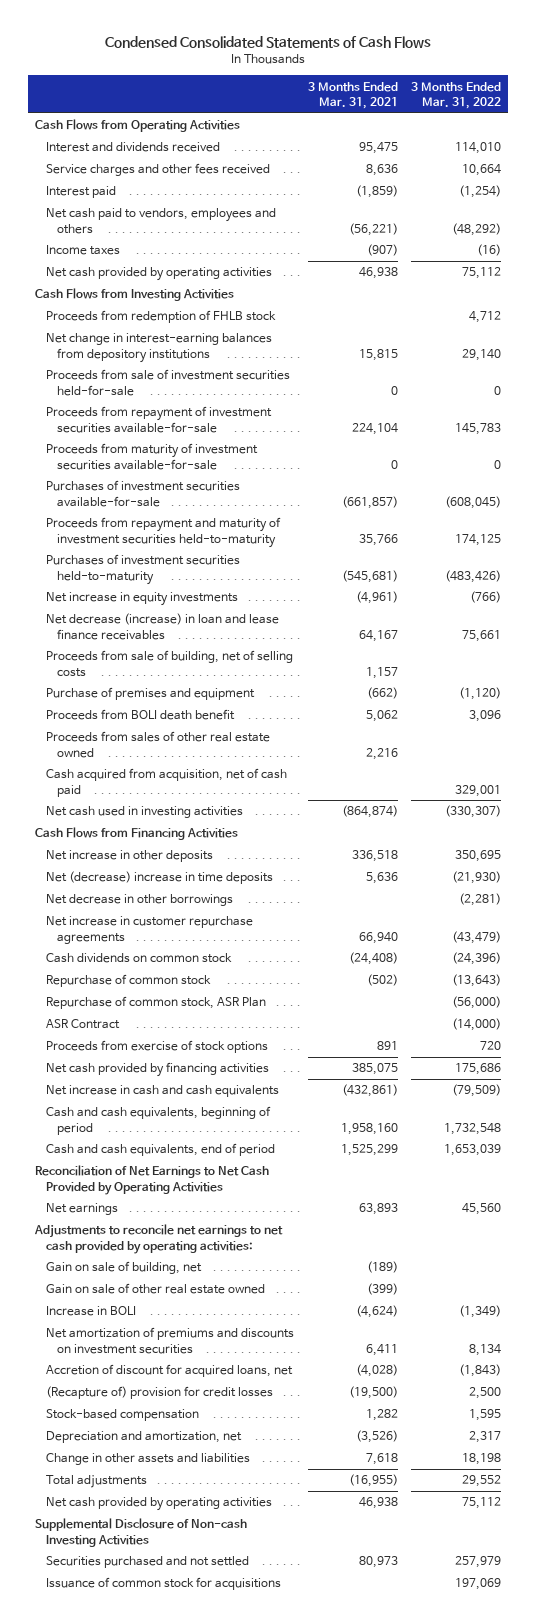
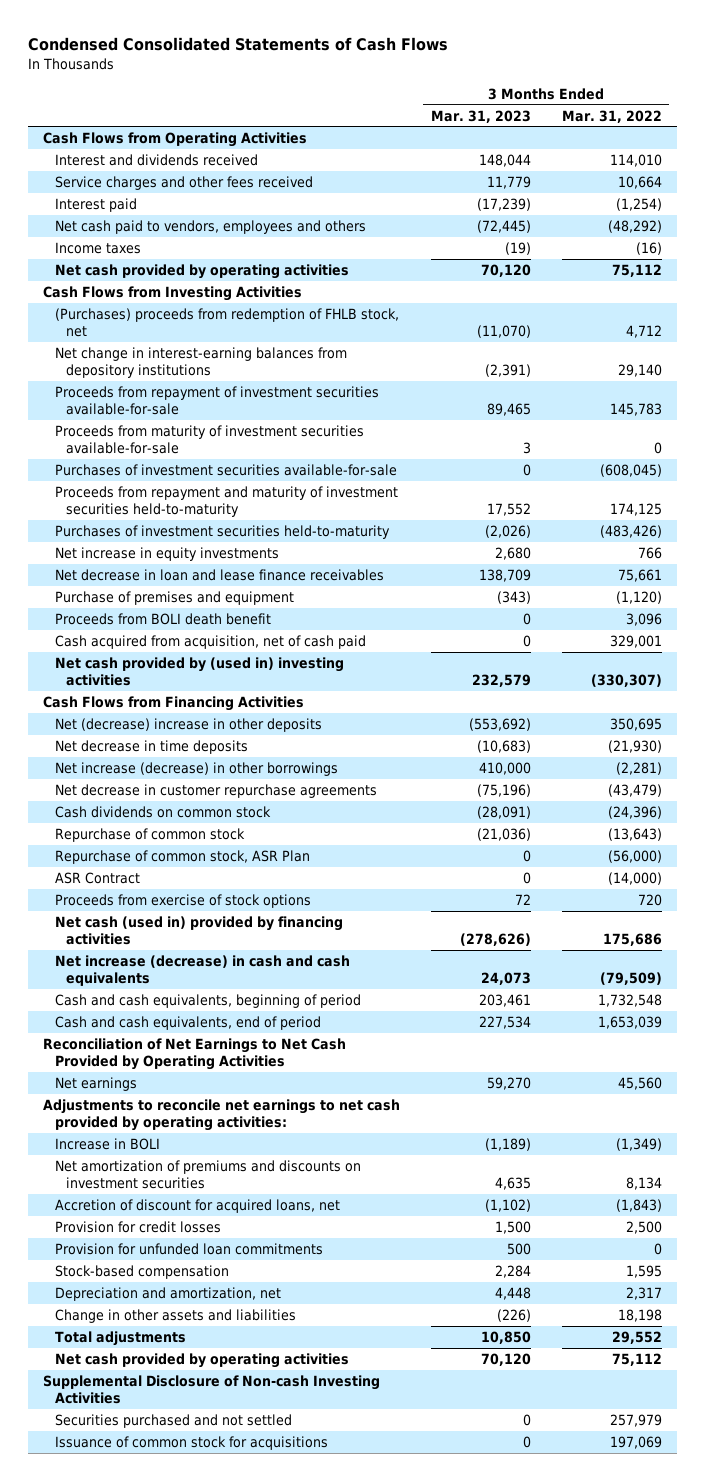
[307,81,398,110] 3 Months Ended Mar. 31, 2021 -> none
none -> [430,109,531,123] Mar. 31, 2023
[46,310,277,324] Proceeds from redemption of FHLB stock -> [54,308,399,337] (Purchases) proceeds from redemption of FHLB stock, net
[46,369,291,396] Proceeds from sale of investment securities held-for-sale -> none
[46,650,294,677] Proceeds from sale of building, net of selling costs -> none
[470,591,502,604] (766) -> [637,547,662,560] 766
[46,613,280,640] Net decrease (increase) in loan and lease finance receivables -> [54,569,384,582] Net decrease in loan and lease finance receivables
[46,731,271,758] Proceeds from sales of other real estate owned -> none
[46,806,244,819] Net cash used in investing activities -> [54,657,344,686] Net cash provided by (used in) investing activities
[46,850,214,863] Net increase in other deposits -> [54,718,322,733] Net (decrease) increase in other deposits
[46,871,274,885] Net (decrease) increase in time deposits -> [54,740,248,755] Net decrease in time deposits
[46,894,234,907] Net decrease in other borrowings -> [54,762,338,777] Net increase (decrease) in other borrowings
[46,916,254,944] Net increase in customer repurchase agreements -> [54,784,377,799] Net decrease in customer repurchase agreements
[46,1062,270,1078] Net cash provided by financing activities -> [54,916,343,945] Net cash (used in) provided by financing activities
[46,1085,280,1098] Net increase in cash and cash equivalents -> [54,955,350,986] Net increase (decrease) in cash and cash equivalents
[46,1261,203,1275] Gain on sale of building, net -> none
[46,1283,266,1295] Gain on sale of other real estate owned -> none
[46,1386,274,1400] (Recapture of) provision for credit losses -> [54,1221,221,1234] Provision for credit losses
none -> [54,1243,323,1256] Provision for unfunded loan commitments

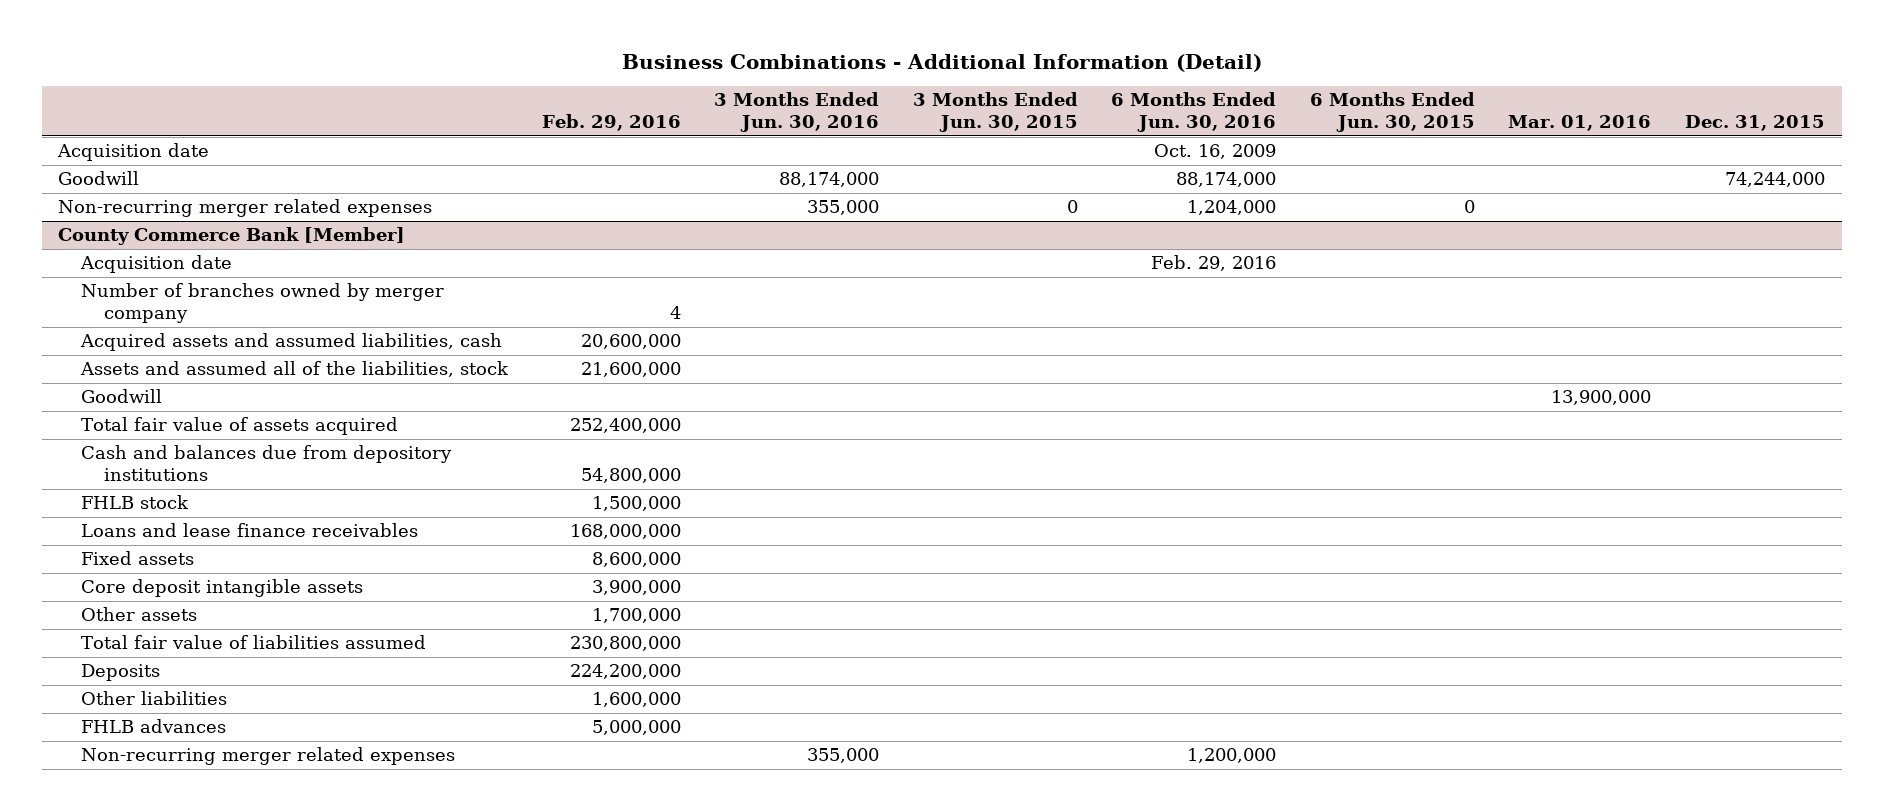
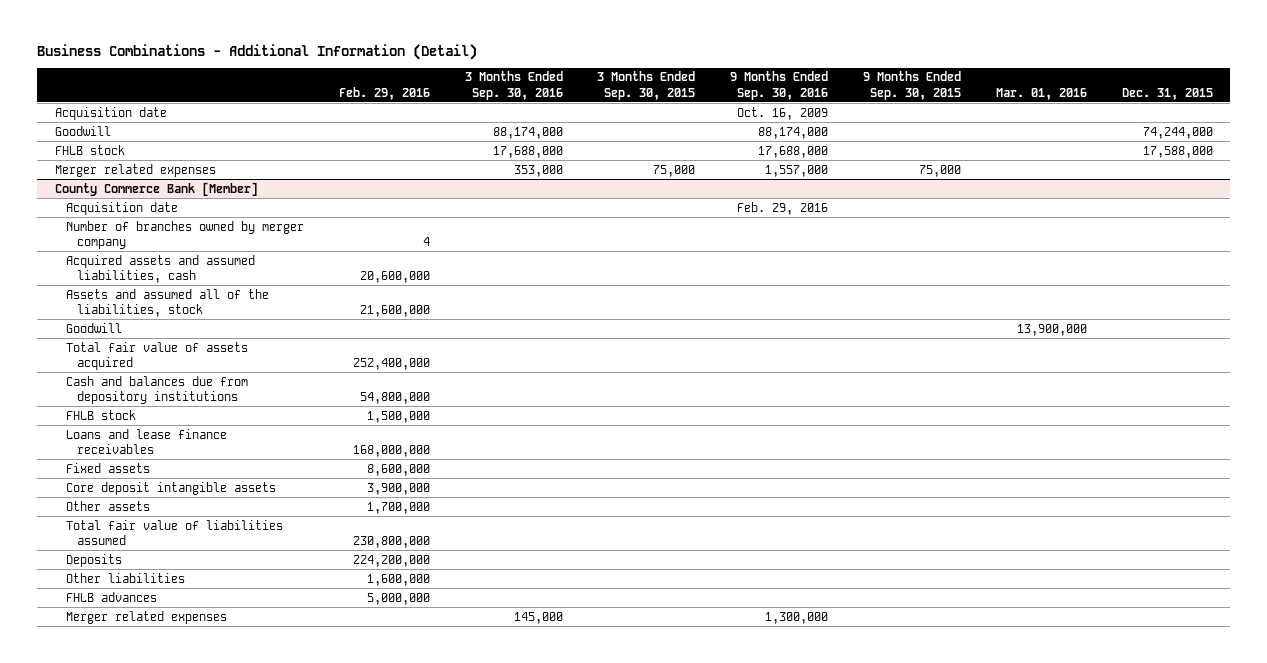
[714,92,880,133] 3 Months Ended Jun. 30, 2016 -> none
[912,92,1078,133] 3 Months Ended Jun. 30, 2015 -> none
[1111,92,1277,133] 6 Months Ended Jun. 30, 2016 -> none
[1309,92,1475,133] 6 Months Ended Jun. 30, 2015 -> none
none -> [464,71,563,100] 3 Months Ended Sep. 30, 2016
none -> [597,71,696,100] 3 Months Ended Sep. 30, 2015
none -> [730,71,829,100] 9 Months Ended Sep. 30, 2016
none -> [863,71,962,100] 9 Months Ended Sep. 30, 2015
none -> [54,144,125,155] FHLB stock
[58,199,433,218] Non-recurring merger related expenses -> [54,163,216,177] Merger related expenses
[81,747,456,766] Non-recurring merger related expenses -> [65,610,227,624] Merger related expenses

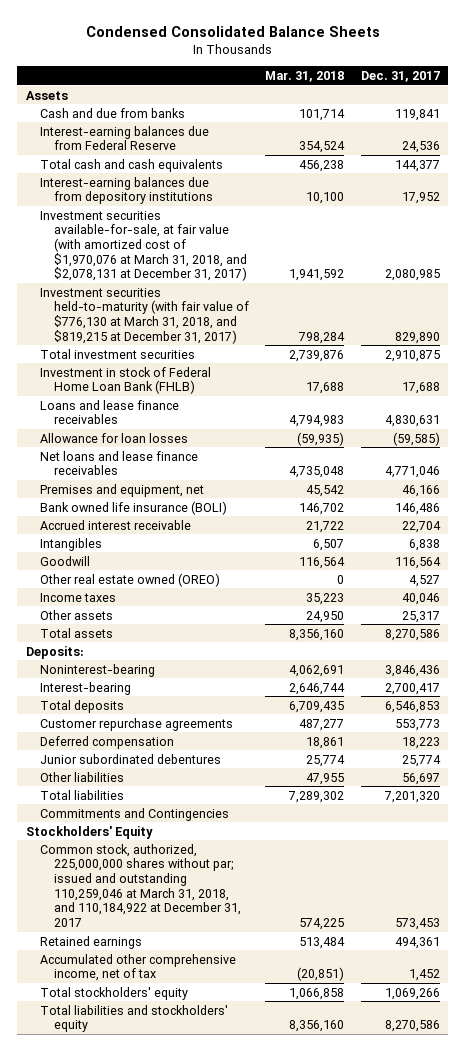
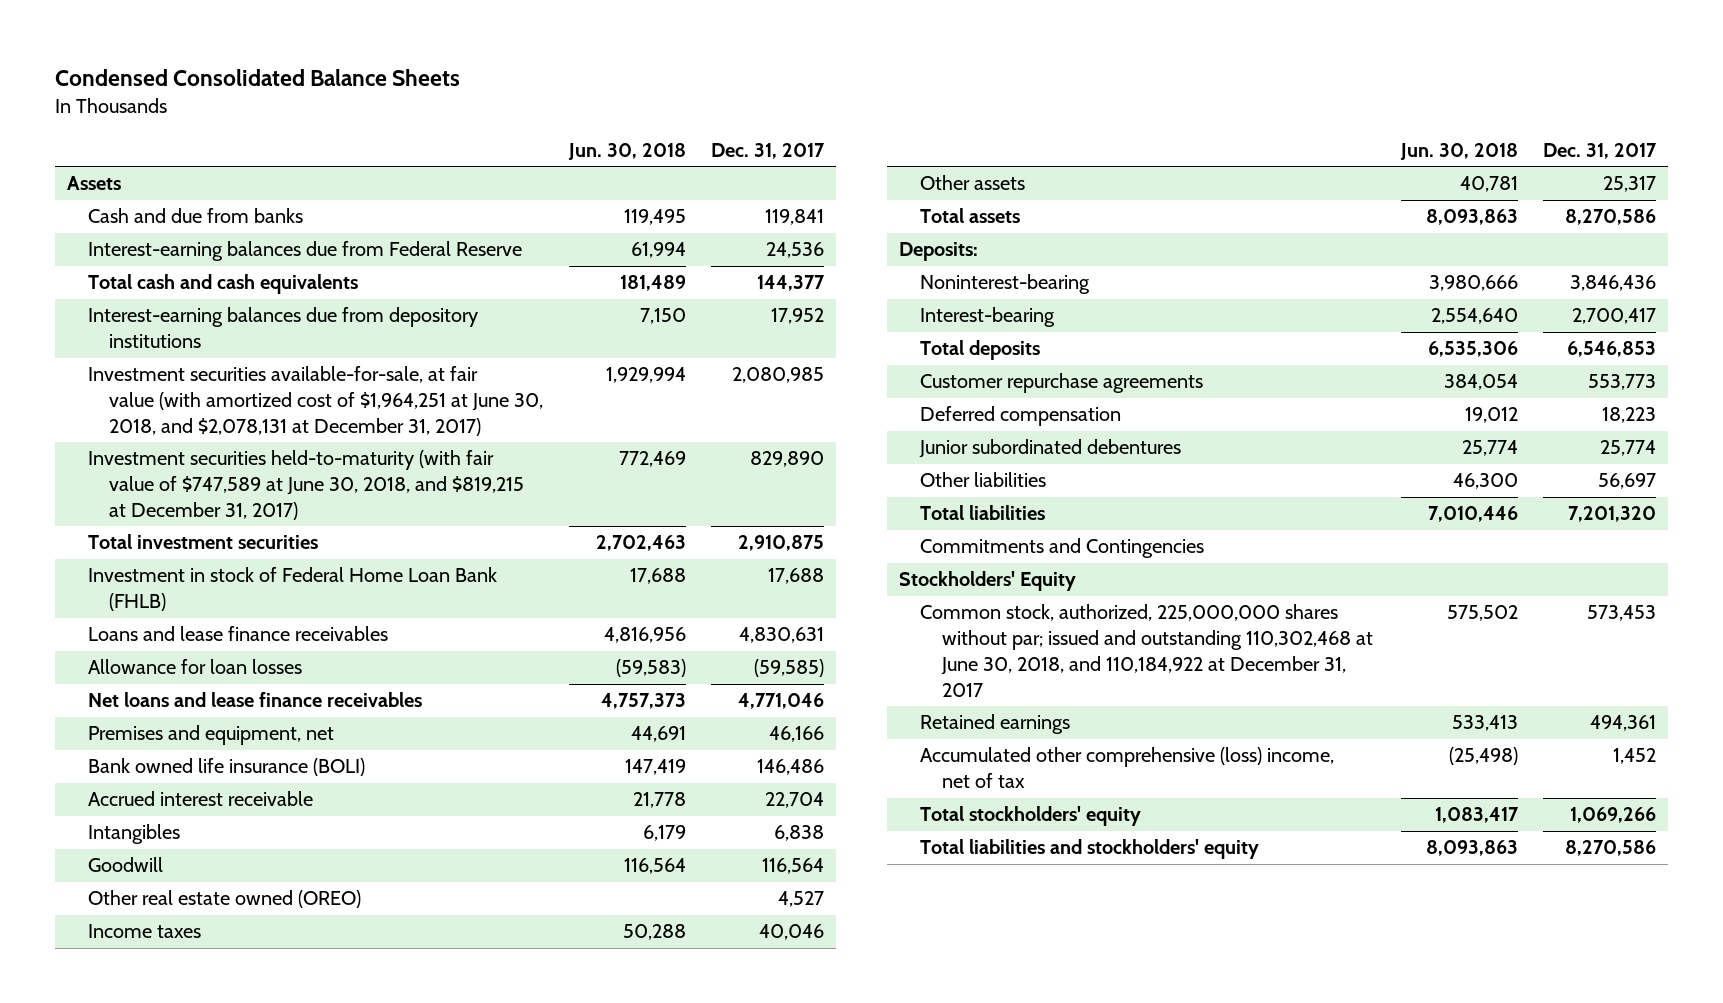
[265,70,345,82] Mar. 31, 2018 -> none
none -> [567,142,686,160] Jun. 30, 2018
[39,210,247,282] Investment securities available-for-sale, at fair value (with amortized cost of $1,970,076 at March 31, 2018, and $2,078,131 at December 31, 2017) -> [88,366,544,437] Investment securities available-for-sale, at fair value (with amortized cost of $1,964,251 at June 30, 2018, and $2,078,131 at December 31, 2017)
[39,287,249,344] Investment securities held-to-maturity (with fair value of $776,130 at March 31, 2018, and $819,215 at December 31, 2017) -> [88,450,525,521] Investment securities held-to-maturity (with fair value of $747,589 at June 30, 2018, and $819,215 at December 31, 2017)
[39,843,241,928] Common stock, authorized, 225,000,000 shares without par; issued and outstanding 110,259,046 at March 31, 2018, and 110,184,922 at December 31, 2017 -> [920,604,1373,697] Common stock, authorized, 225,000,000 shares without par; issued and outstanding 110,302,468 at June 30, 2018, and 110,184,922 at December 31, 2017
[39,953,236,982] Accumulated other comprehensive income, net of tax -> [920,747,1335,789] Accumulated other comprehensive (loss) income, net of tax

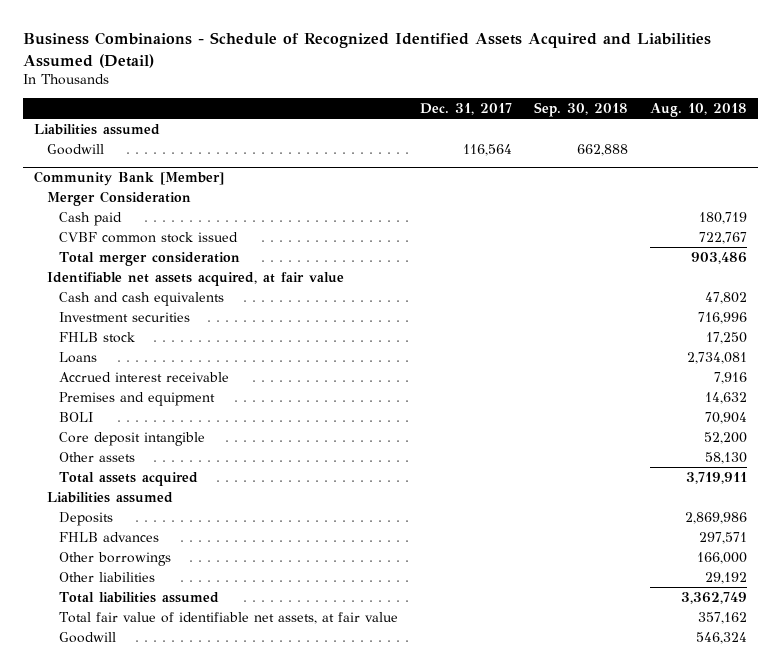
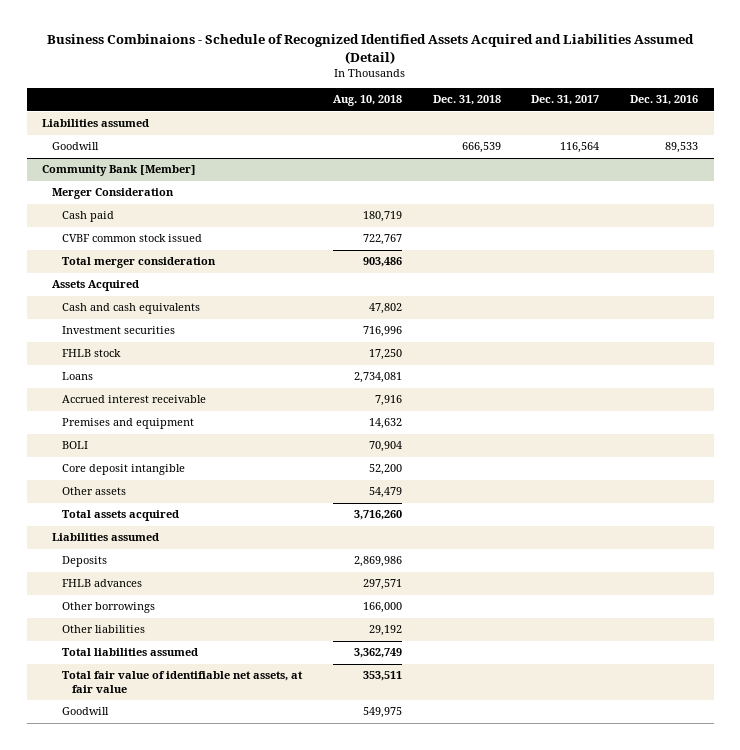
[534,101,629,117] Sep. 30, 2018 -> none
none -> [432,95,501,106] Dec. 31, 2018
none -> [630,95,699,106] Dec. 31, 2016
[46,271,344,286] Identifiable net assets acquired, at fair value -> none
none -> [52,280,140,292] Assets Acquired
[704,451,747,464] 58,130 -> [368,487,402,499] 54,479
[685,471,747,484] 3,719,911 -> [353,510,402,521] 3,716,260
[697,611,747,624] 357,162 -> [362,671,402,682] 353,511
[695,631,747,644] 546,324 -> [362,707,402,719] 549,975

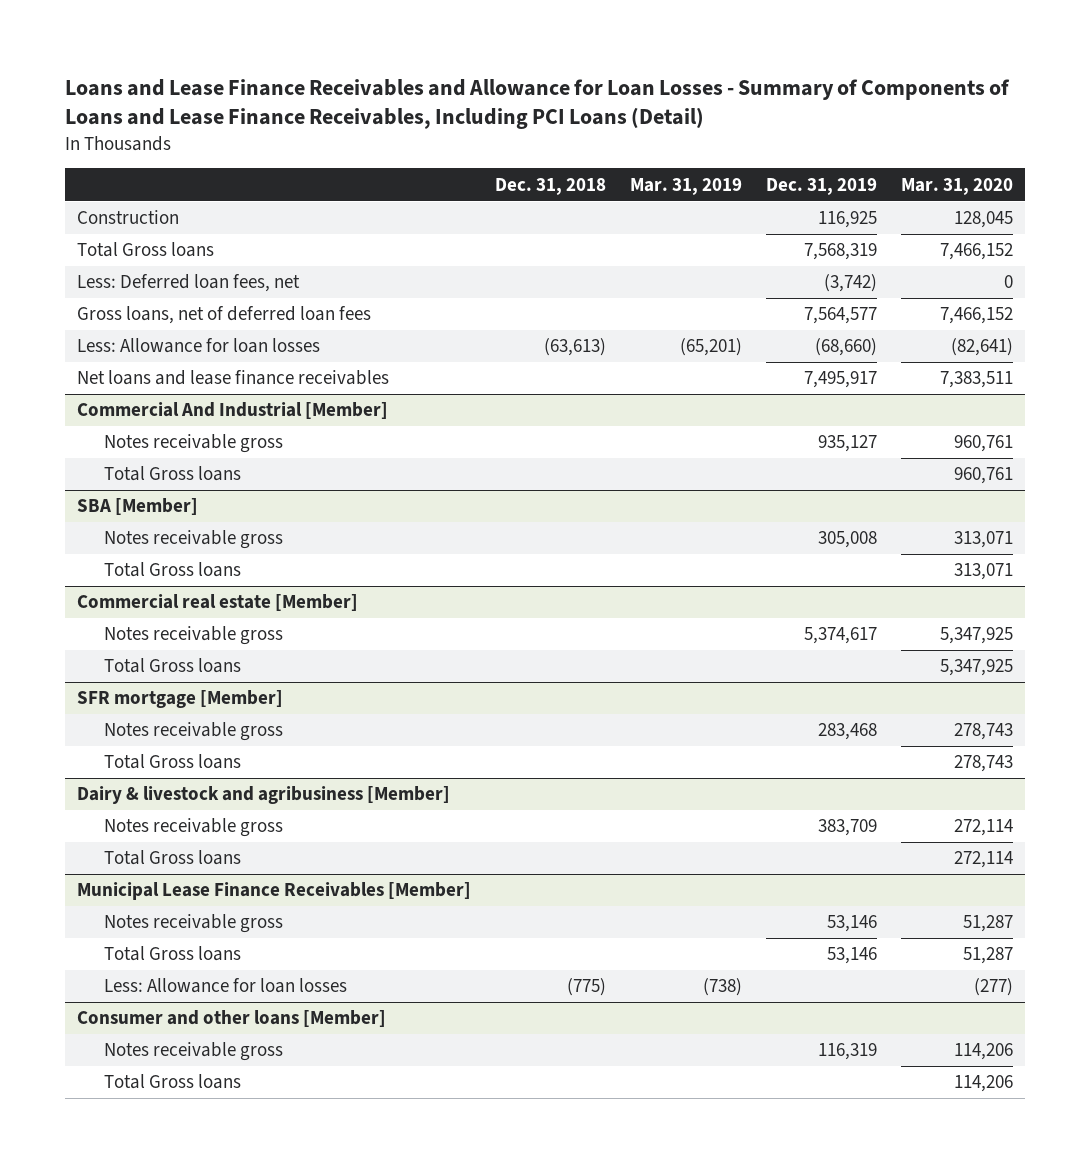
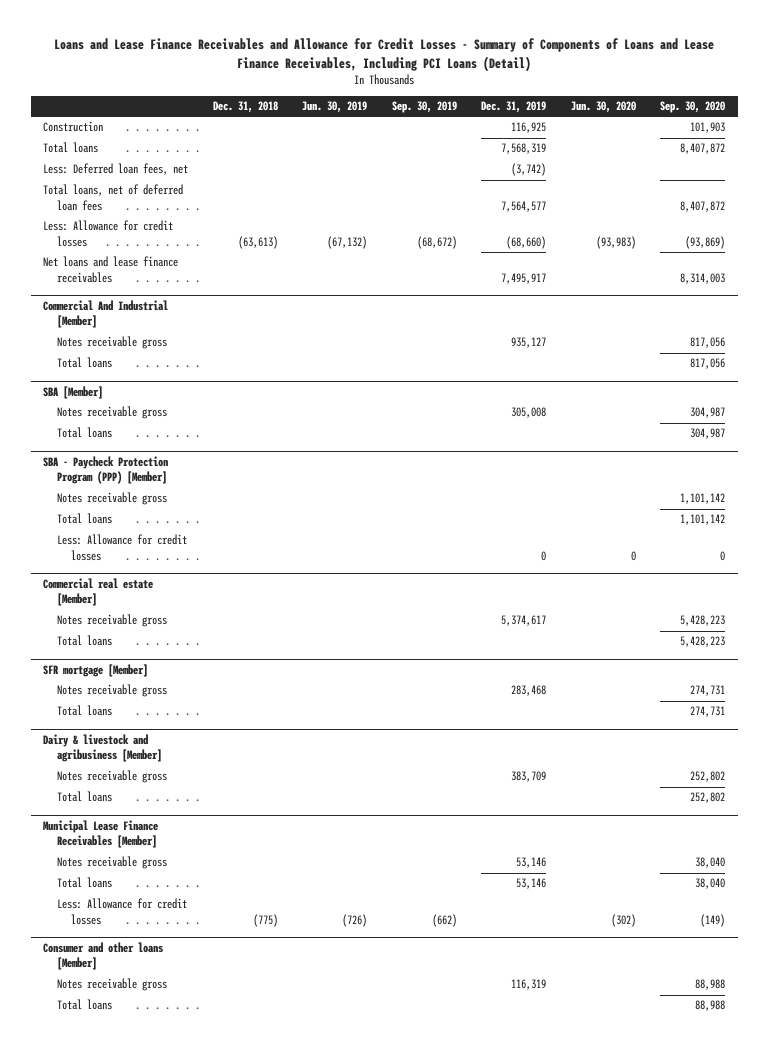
[65,78,1011,129] Loans and Lease Finance Receivables and Allowance for Loan Losses - Summary of Components of Loans and Lease Finance Receivables, Including PCI Loans (Detail) -> [54,38,715,72] Loans and Lease Finance Receivables and Allowance for Credit Losses - Summary of Components of Loans and Lease Finance Receivables, Including PCI Loans (Detail)
[630,177,743,195] Mar. 31, 2019 -> none
[901,177,1014,195] Mar. 31, 2020 -> none
none -> [302,101,368,114] Jun. 30, 2019
none -> [391,101,457,114] Sep. 30, 2019
none -> [570,101,636,114] Jun. 30, 2020
none -> [660,101,726,114] Sep. 30, 2020
[77,242,215,258] Total Gross loans -> [43,142,99,154] Total loans
[77,306,372,325] Gross loans, net of deferred loan fees -> [43,184,184,211] Total loans, net of deferred loan fees
[77,338,321,354] Less: Allowance for loan losses -> [43,220,174,247] Less: Allowance for credit losses
[103,466,241,482] Total Gross loans -> [57,357,113,369] Total loans
[103,562,241,578] Total Gross loans -> [57,427,113,439] Total loans
none -> [43,456,169,485] SBA - Paycheck Protection Program (PPP) [Member]
none -> [57,492,168,506] Notes receivable gross
none -> [57,513,113,525] Total loans
none -> [57,534,188,561] Less: Allowance for credit losses
[103,658,241,674] Total Gross loans -> [57,635,113,647] Total loans
[103,754,241,770] Total Gross loans -> [57,705,113,717] Total loans
[103,850,241,866] Total Gross loans -> [57,791,113,803] Total loans
[103,946,241,962] Total Gross loans -> [57,877,113,889] Total loans
[103,978,347,994] Less: Allowance for loan losses -> [57,898,188,925] Less: Allowance for credit losses
[103,1074,241,1090] Total Gross loans -> [57,999,113,1011] Total loans

